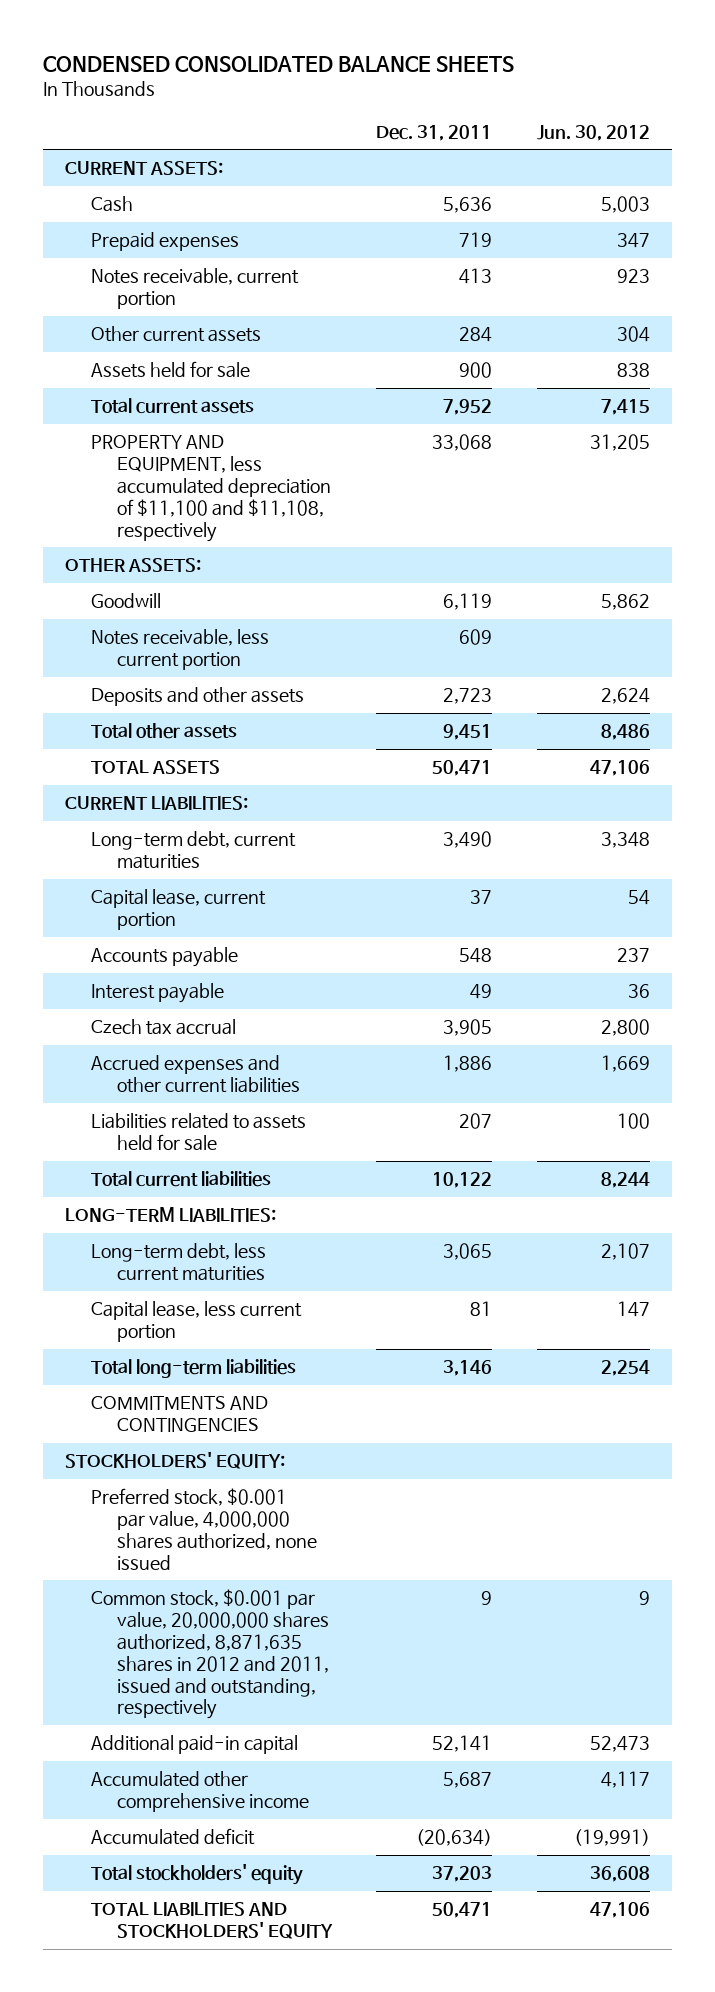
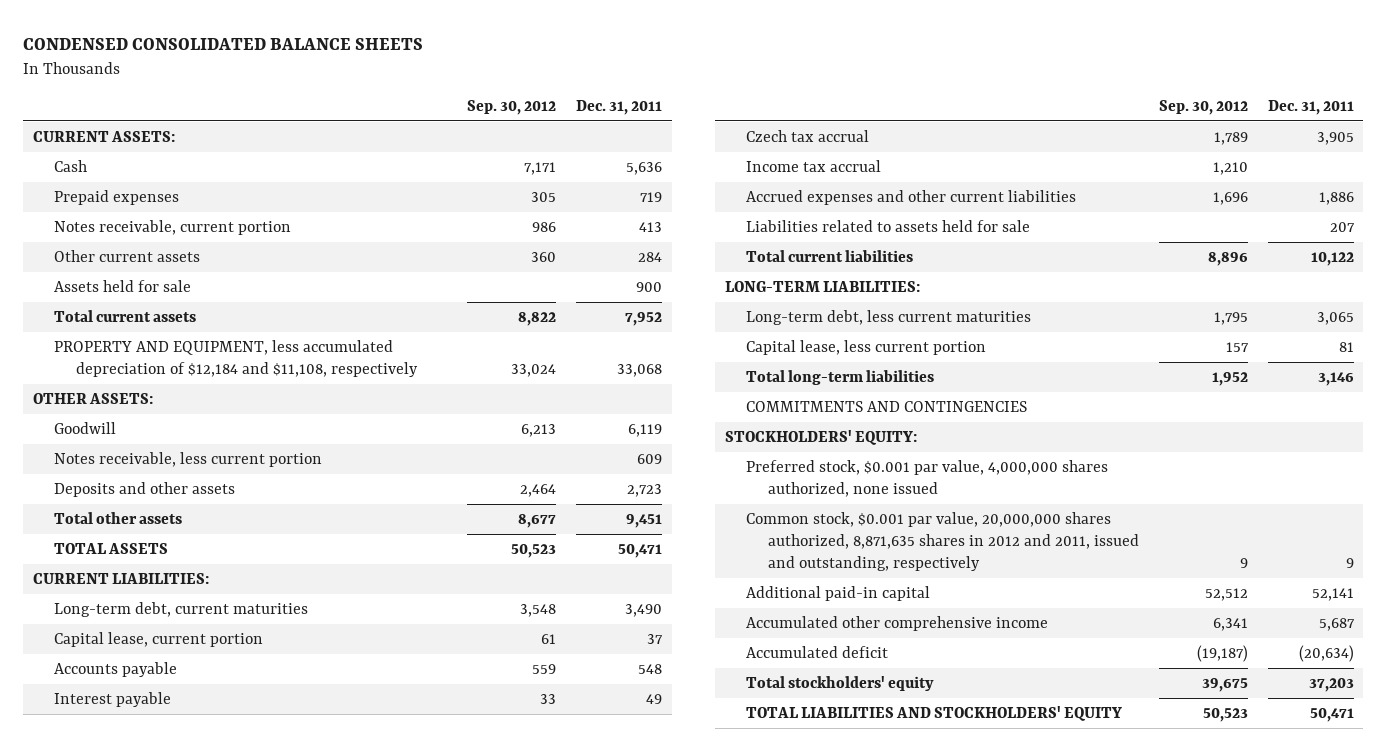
[536,124,650,141] Jun. 30, 2012 -> none
none -> [466,99,556,115] Sep. 30, 2012
[90,435,331,542] PROPERTY AND EQUIPMENT, less accumulated depreciation of $11,100 and $11,108, respectively -> [54,339,418,378] PROPERTY AND EQUIPMENT, less accumulated depreciation of $12,184 and $11,108, respectively
none -> [746,159,882,172] Income tax accrual

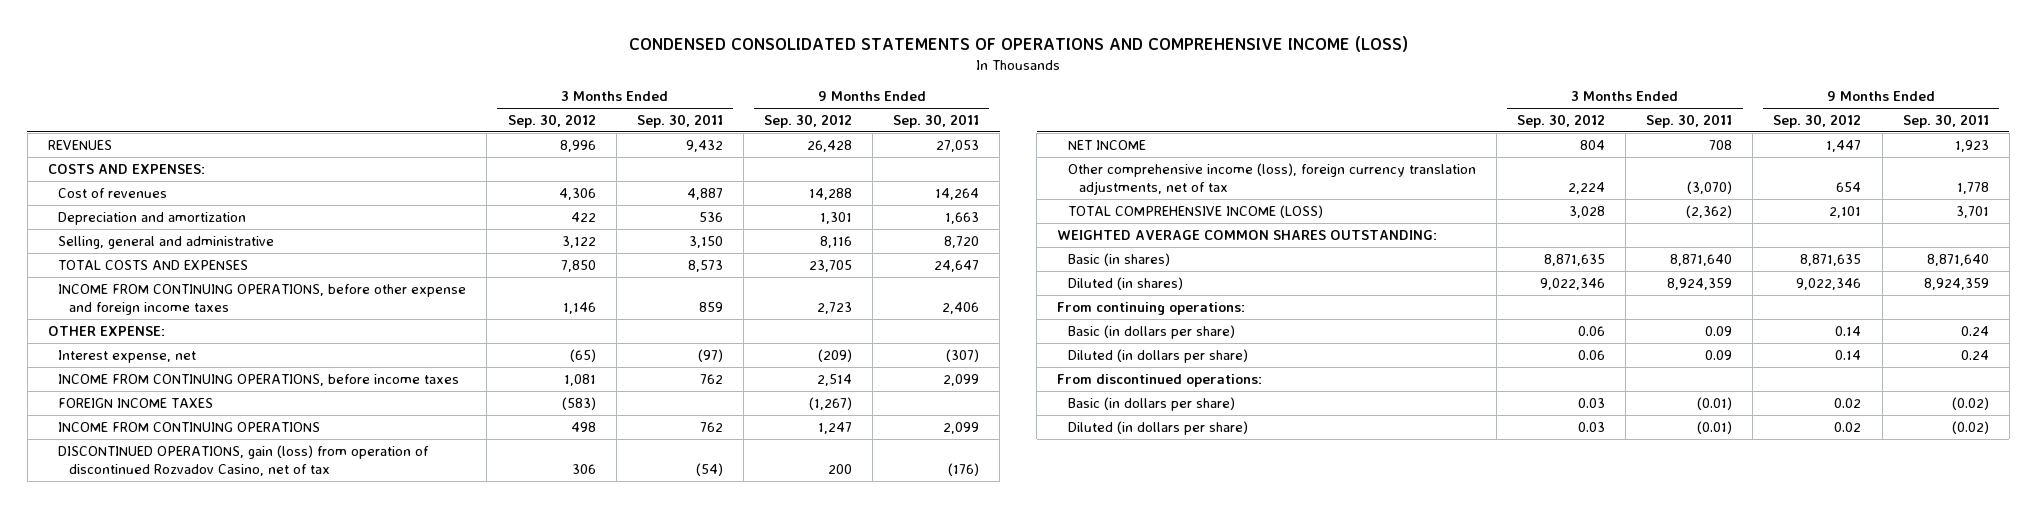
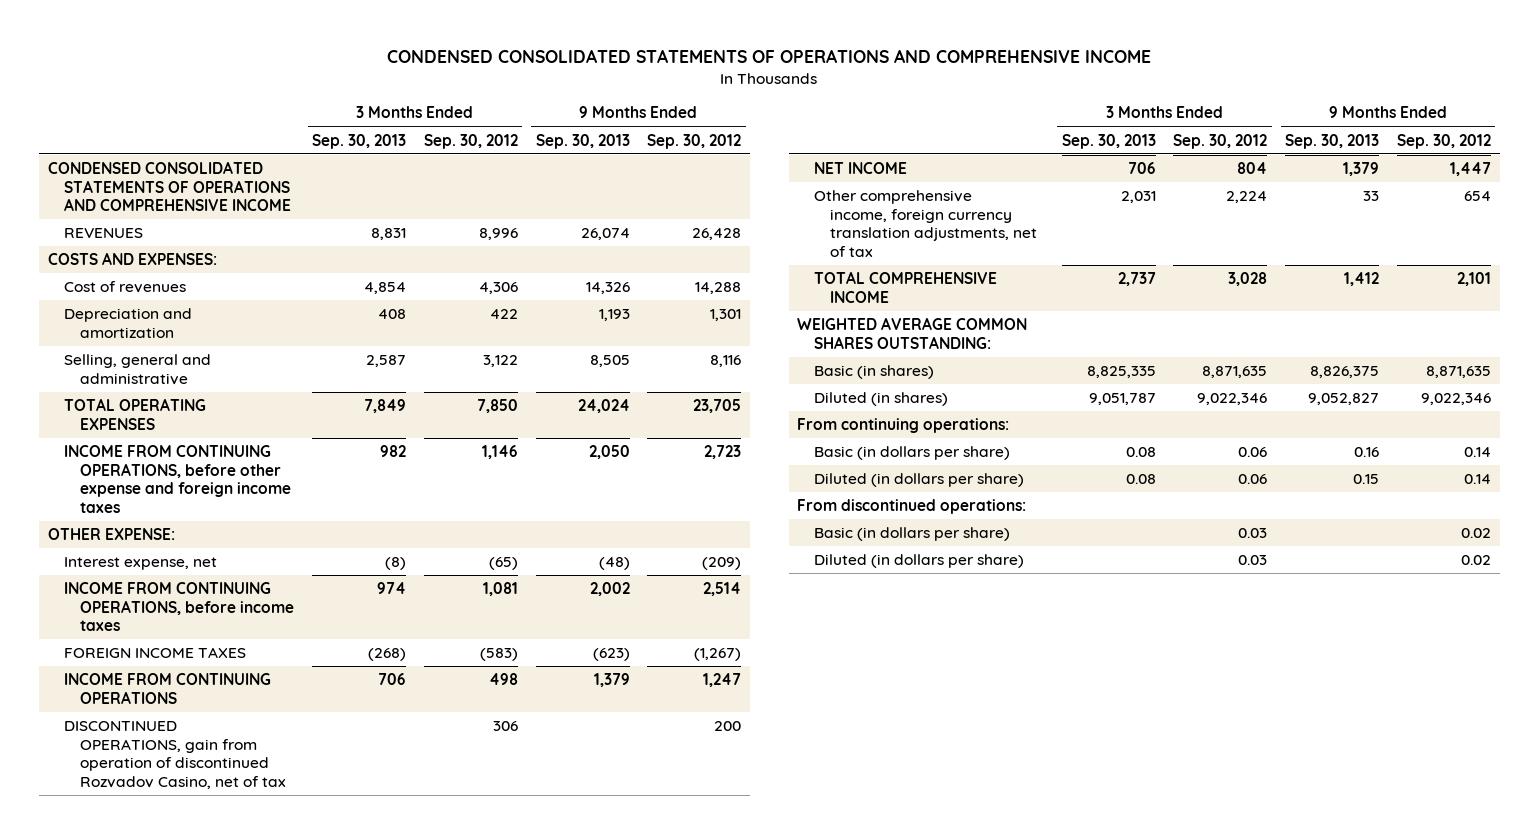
[629,35,1409,52] CONDENSED CONSOLIDATED STATEMENTS OF OPERATIONS AND COMPREHENSIVE INCOME (LOSS) -> [387,48,1152,63] CONDENSED CONSOLIDATED STATEMENTS OF OPERATIONS AND COMPREHENSIVE INCOME
[636,113,723,128] Sep. 30, 2011 -> none
[893,113,980,128] Sep. 30, 2011 -> none
none -> [312,133,407,149] Sep. 30, 2013
none -> [535,133,630,149] Sep. 30, 2013
none -> [47,161,292,212] CONDENSED CONSOLIDATED STATEMENTS OF OPERATIONS AND COMPREHENSIVE INCOME
[58,259,249,270] TOTAL COSTS AND EXPENSES -> [64,398,207,430] TOTAL OPERATING EXPENSES
[58,444,430,477] DISCONTINUED OPERATIONS, gain (loss) from operation of discontinued Rozvadov Casino, net of tax -> [64,721,287,789] DISCONTINUED OPERATIONS, gain from operation of discontinued Rozvadov Casino, net of tax
[1067,162,1476,196] Other comprehensive income (loss), foreign currency translation adjustments, net of tax -> [813,190,1037,257] Other comprehensive income, foreign currency translation adjustments, net of tax
[1067,204,1323,218] TOTAL COMPREHENSIVE INCOME (LOSS) -> [813,271,997,303] TOTAL COMPREHENSIVE INCOME

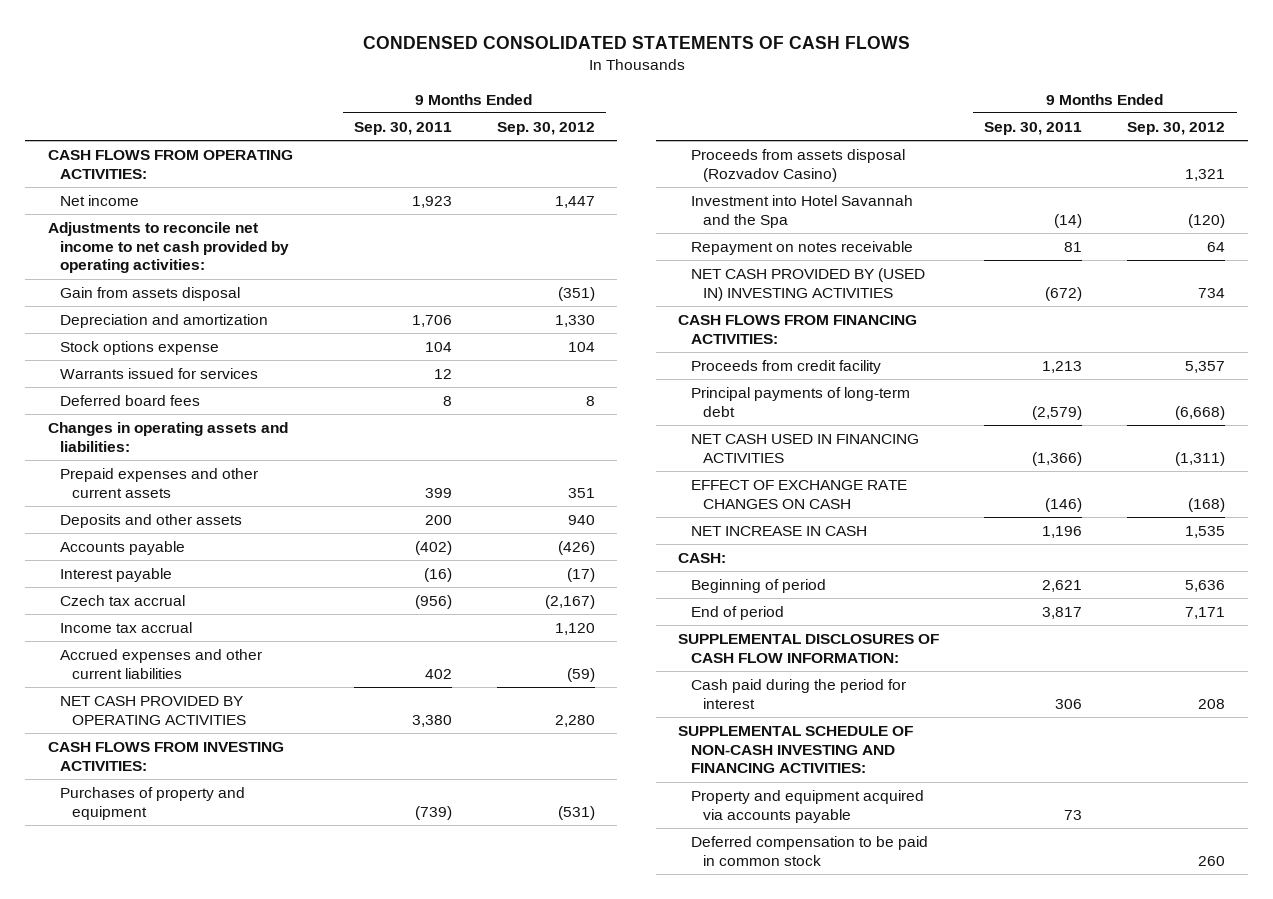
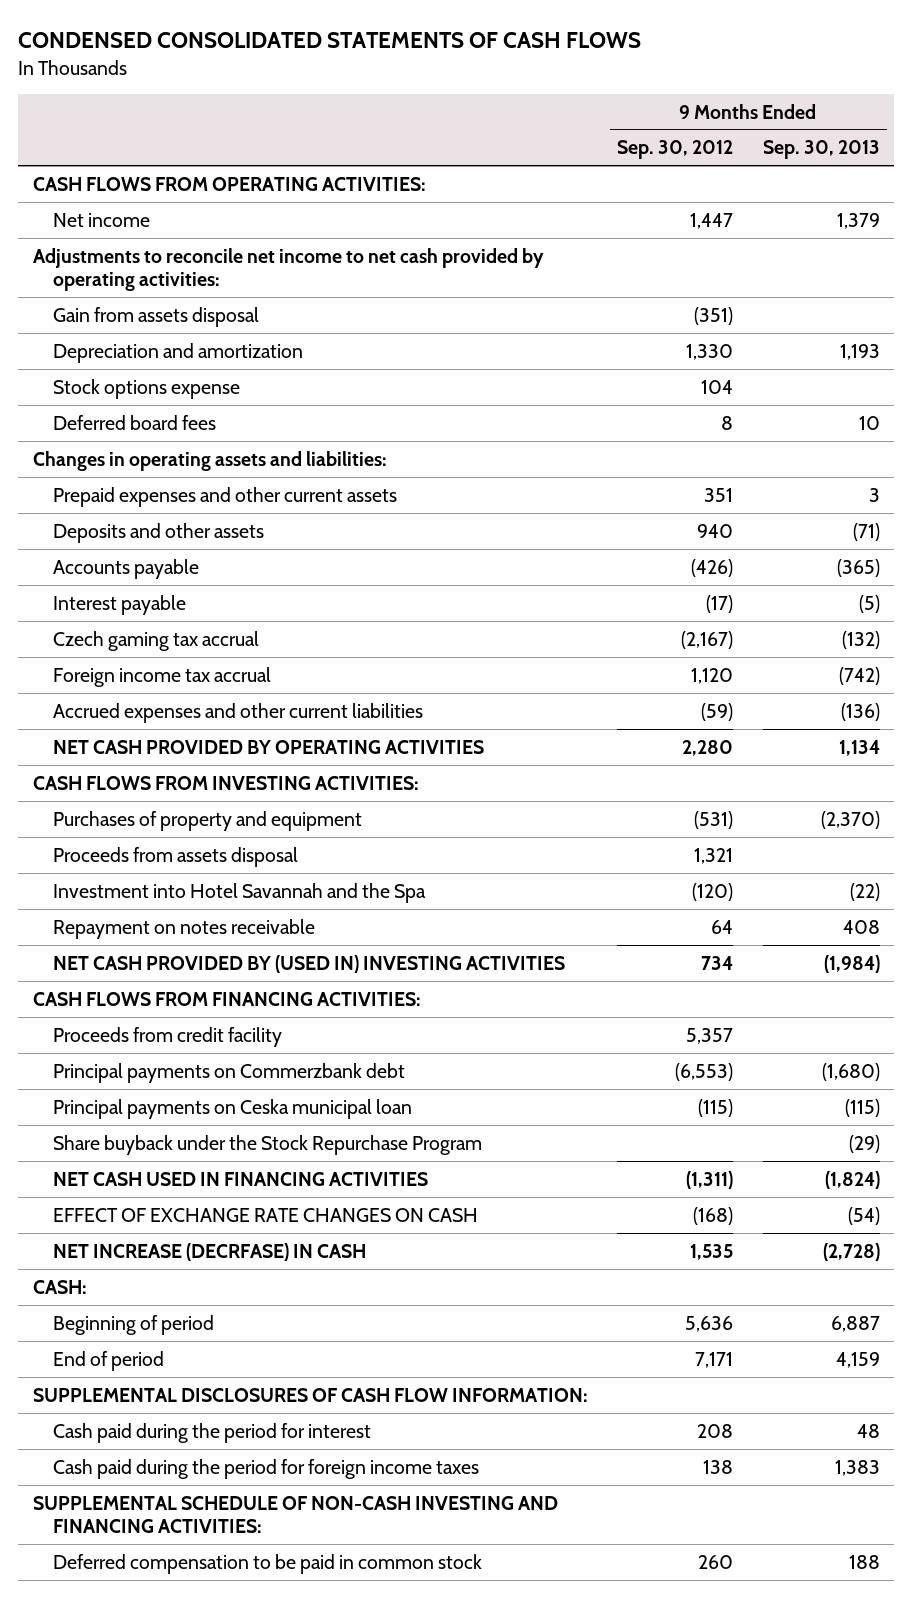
[353,122,452,136] Sep. 30, 2011 -> none
none -> [762,140,880,160] Sep. 30, 2013
[60,368,259,380] Warrants issued for services -> none
[60,595,186,607] Czech tax accrual -> [52,630,259,651] Czech gaming tax accrual
[60,622,193,634] Income tax accrual -> [52,666,271,687] Foreign income tax accrual
[690,149,905,182] Proceeds from assets disposal (Rozvadov Casino) -> [52,846,298,867] Proceeds from assets disposal
[690,387,910,417] Principal payments of long-term debt -> [52,1062,405,1083] Principal payments on Commerzbank debt
[1175,405,1226,420] (6,668) -> [675,1062,734,1081] (6,553)
none -> [52,1098,412,1119] Principal payments on Ceska municipal loan
none -> [52,1134,482,1155] Share buyback under the Stock Repurchase Program
[690,526,867,537] NET INCREASE IN CASH -> [52,1242,366,1261] NET INCREASE (DECRFASE) IN CASH
none -> [52,1458,479,1479] Cash paid during the period for foreign income taxes
[690,790,924,823] Property and equipment acquired via accounts payable -> none

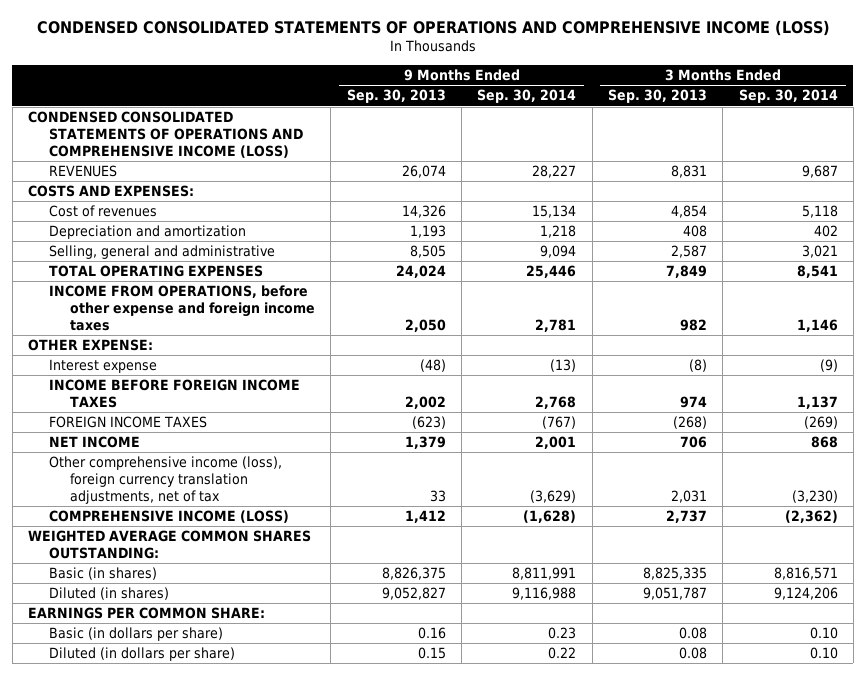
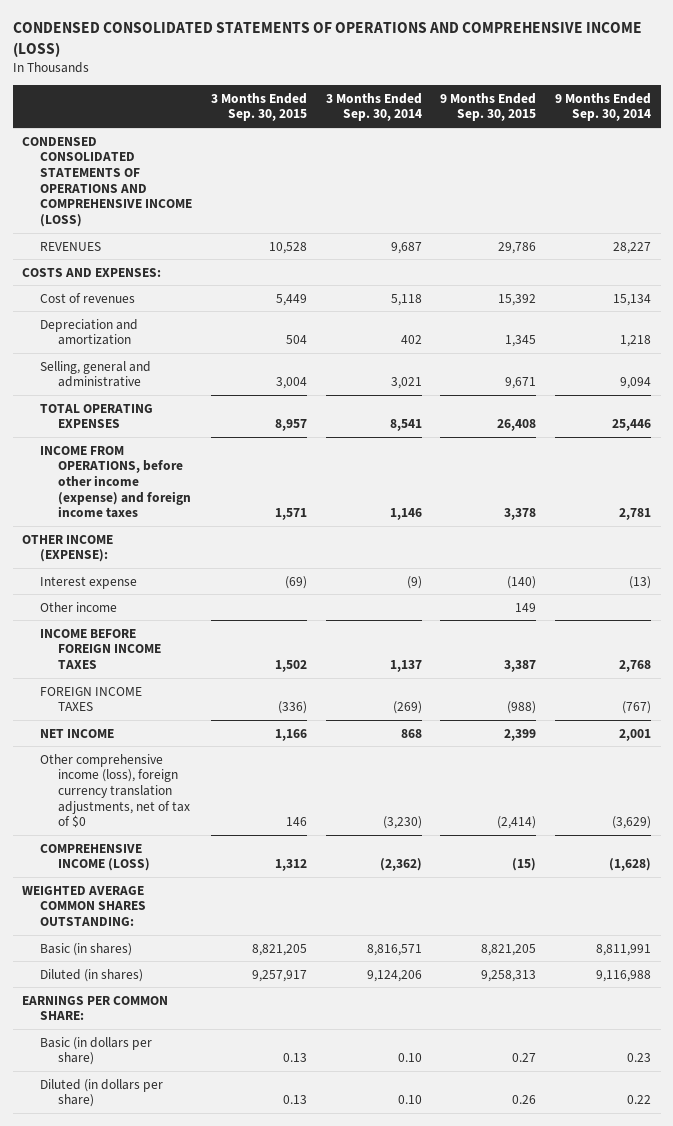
[346,89,446,104] Sep. 30, 2013 -> none
[607,89,707,104] Sep. 30, 2013 -> none
none -> [210,92,307,122] 3 Months Ended Sep. 30, 2015
none -> [440,92,537,122] 9 Months Ended Sep. 30, 2015
[49,285,316,331] INCOME FROM OPERATIONS, before other expense and foreign income taxes -> [40,445,192,519] INCOME FROM OPERATIONS, before other income (expense) and foreign income taxes
[27,339,153,352] OTHER EXPENSE: -> [21,534,113,563] OTHER INCOME (EXPENSE):
none -> [40,601,118,612] Other income
[49,456,283,504] Other comprehensive income (loss), foreign currency translation adjustments, net of tax -> [40,753,191,829] Other comprehensive income (loss), foreign currency translation adjustments, net of tax of $0

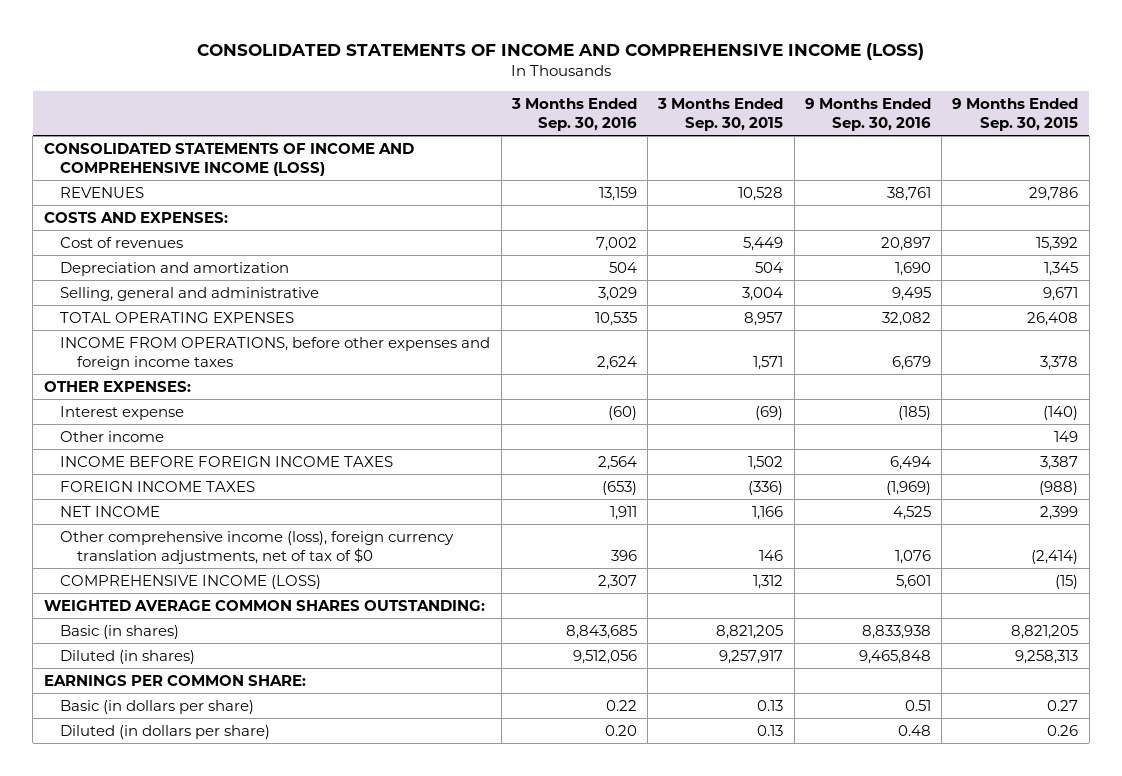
[12,22,642,57] CONDENSED CONSOLIDATED STATEMENTS OF OPERATIONS AND COMPREHENSIVE INCOME (LOSS) -> [196,43,924,61] CONSOLIDATED STATEMENTS OF INCOME AND COMPREHENSIVE INCOME (LOSS)
[325,92,422,122] 3 Months Ended Sep. 30, 2014 -> none
[555,92,652,122] 9 Months Ended Sep. 30, 2014 -> none
none -> [510,97,637,132] 3 Months Ended Sep. 30, 2016
none -> [804,97,931,132] 9 Months Ended Sep. 30, 2016
[21,136,193,228] CONDENSED CONSOLIDATED STATEMENTS OF OPERATIONS AND COMPREHENSIVE INCOME (LOSS) -> [43,142,414,176] CONSOLIDATED STATEMENTS OF INCOME AND COMPREHENSIVE INCOME (LOSS)
[40,445,192,519] INCOME FROM OPERATIONS, before other income (expense) and foreign income taxes -> [60,336,491,370] INCOME FROM OPERATIONS, before other expenses and foreign income taxes
[21,534,113,563] OTHER INCOME (EXPENSE): -> [43,380,191,392] OTHER EXPENSES:

